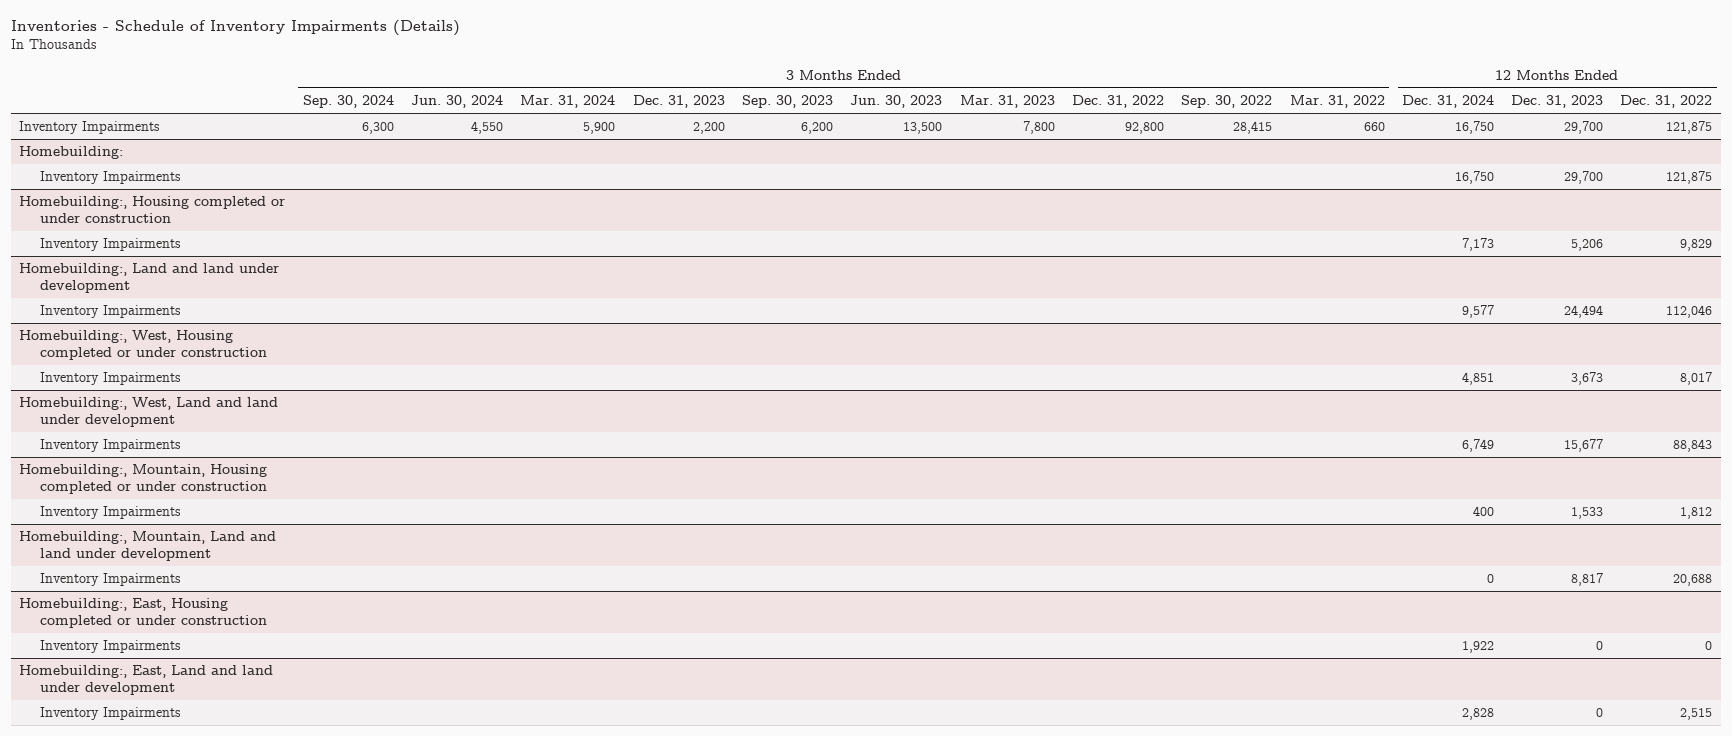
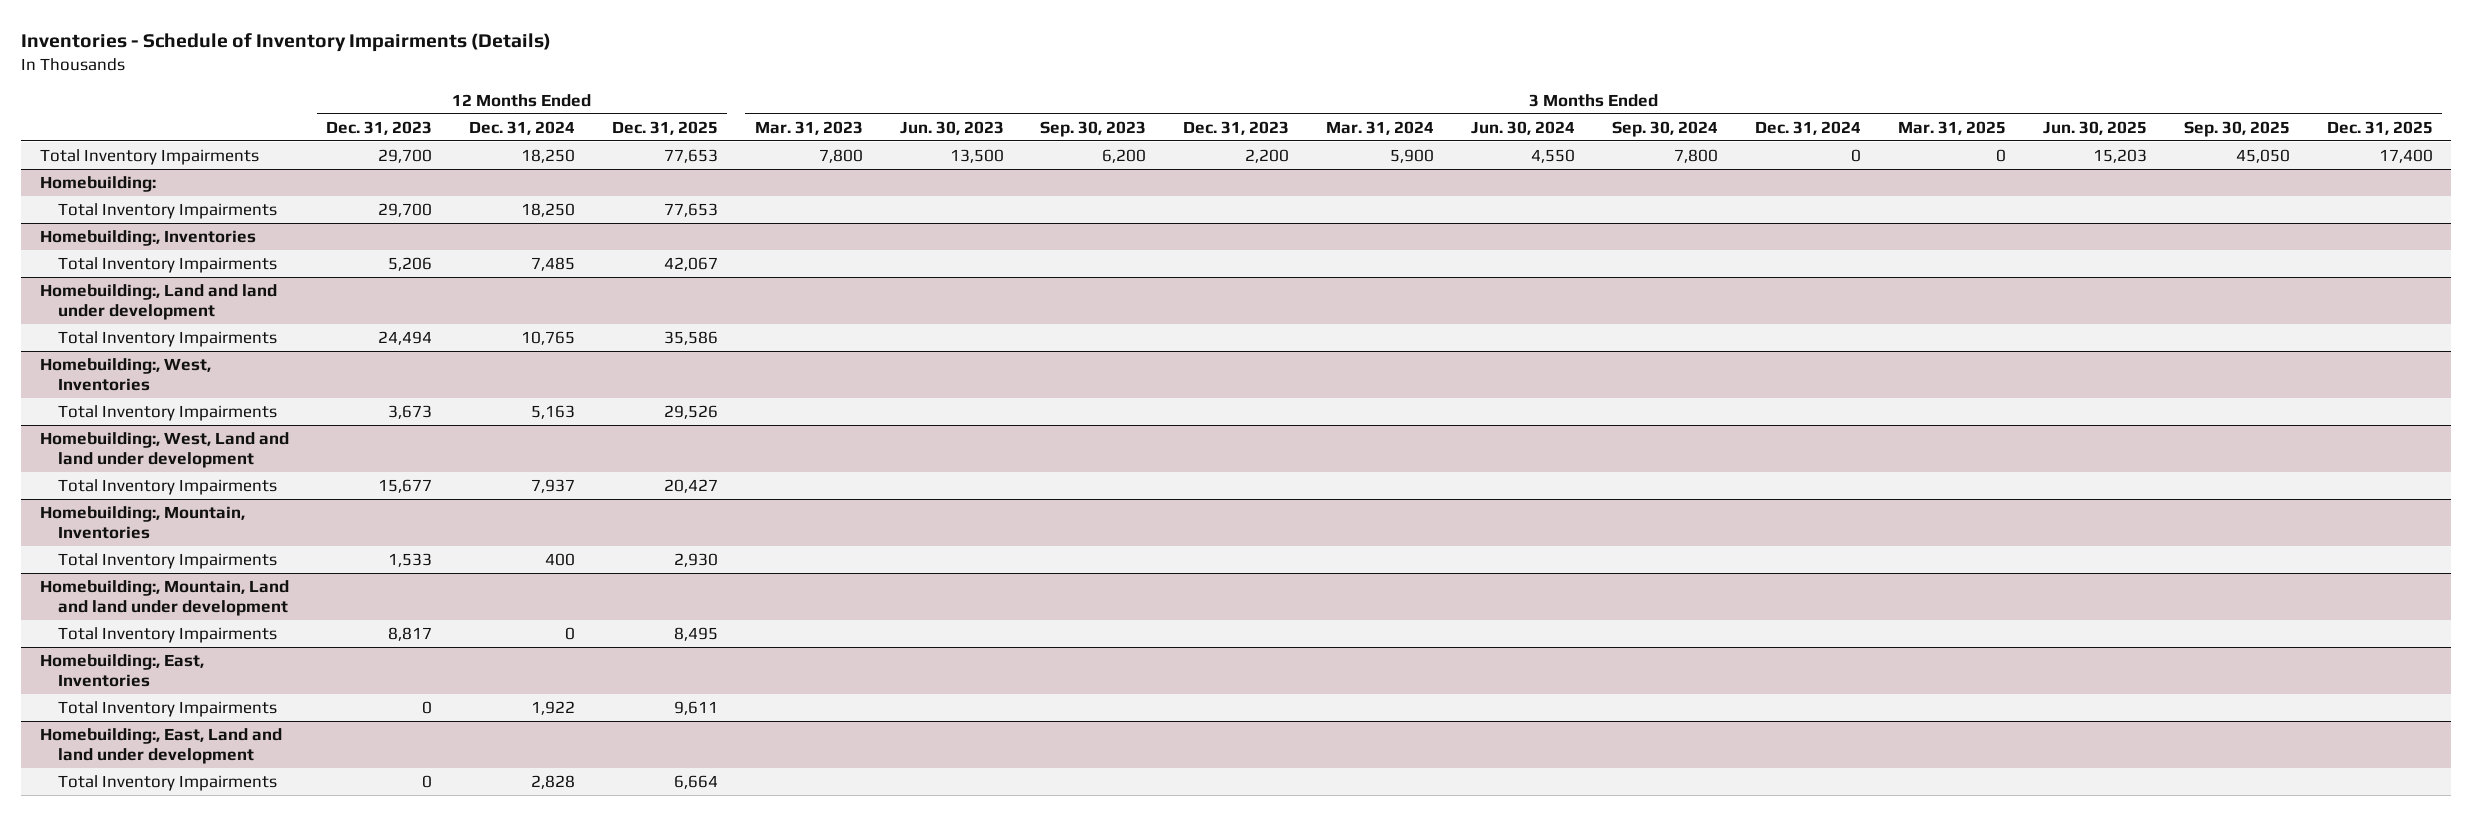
[1071,95,1164,109] Dec. 31, 2022 -> none
[1181,95,1273,109] Sep. 30, 2022 -> none
[1289,95,1385,109] Mar. 31, 2022 -> none
[1620,95,1713,109] Dec. 31, 2022 -> none
none -> [611,120,718,135] Dec. 31, 2025
none -> [1755,120,1862,135] Dec. 31, 2024
none -> [1898,120,2007,135] Mar. 31, 2025
none -> [2043,120,2148,135] Jun. 30, 2025
none -> [2183,120,2290,137] Sep. 30, 2025
none -> [2326,120,2433,135] Dec. 31, 2025
[19,121,161,135] Inventory Impairments -> [39,148,259,165] Total Inventory Impairments
[361,122,394,135] 6,300 -> [1674,148,1719,163] 7,800
[1454,121,1494,135] 16,750 -> [520,148,575,163] 18,250
[19,196,286,223] Homebuilding:, Housing completed or under construction -> none
[39,171,181,185] Inventory Impairments -> [58,202,278,219] Total Inventory Impairments
[1454,171,1494,185] 16,750 -> [520,202,575,217] 18,250
none -> [39,229,256,246] Homebuilding:, Inventories
[39,238,181,252] Inventory Impairments -> [58,256,278,273] Total Inventory Impairments
[1461,238,1494,252] 7,173 -> [530,256,575,271] 7,485
[19,330,267,360] Homebuilding:, West, Housing completed or under construction -> none
[39,305,181,319] Inventory Impairments -> [58,330,278,347] Total Inventory Impairments
[1461,305,1494,319] 9,577 -> [520,330,575,345] 10,765
none -> [39,357,211,392] Homebuilding:, West, Inventories
[39,372,181,386] Inventory Impairments -> [58,404,278,421] Total Inventory Impairments
[1461,372,1494,386] 4,851 -> [530,404,575,419] 5,163
[19,464,268,494] Homebuilding:, Mountain, Housing completed or under construction -> none
[39,439,181,453] Inventory Impairments -> [58,478,278,495] Total Inventory Impairments
[1461,439,1494,453] 6,749 -> [530,478,575,493] 7,937
none -> [39,505,245,540] Homebuilding:, Mountain, Inventories
[39,506,181,520] Inventory Impairments -> [58,552,278,569] Total Inventory Impairments
[19,598,267,628] Homebuilding:, East, Housing completed or under construction -> none
[39,573,181,587] Inventory Impairments -> [58,626,278,643] Total Inventory Impairments
none -> [39,653,204,688] Homebuilding:, East, Inventories
[39,640,181,654] Inventory Impairments -> [58,700,278,717] Total Inventory Impairments
[39,707,181,721] Inventory Impairments -> [58,774,278,791] Total Inventory Impairments

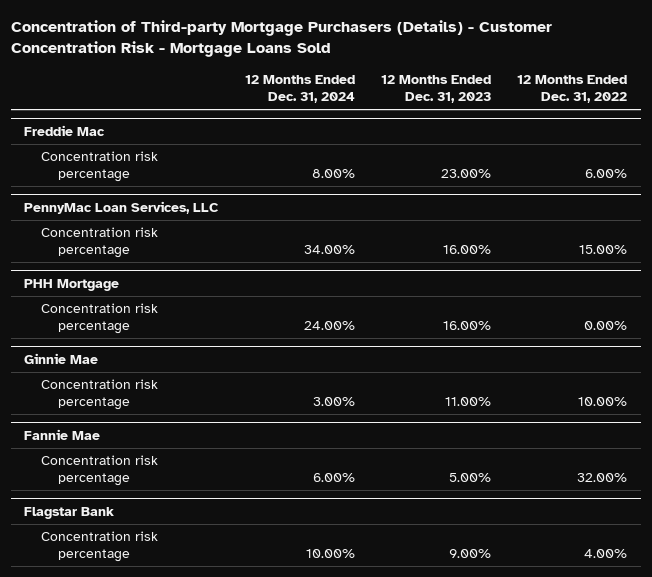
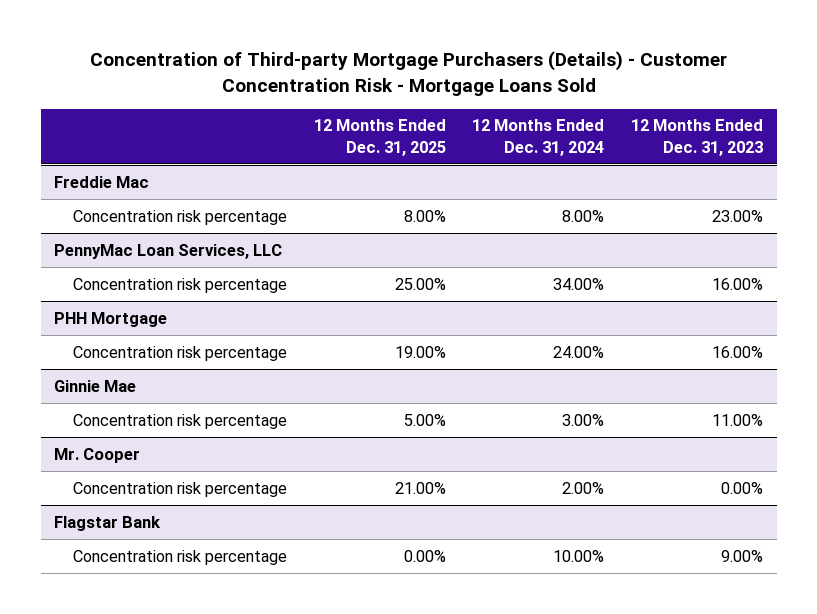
[517,75,628,104] 12 Months Ended Dec. 31, 2022 -> none
none -> [313,119,446,156] 12 Months Ended Dec. 31, 2025
[24,428,101,440] Fannie Mae -> none
none -> [53,447,140,463] Mr. Cooper
[312,473,355,483] 6.00% -> [562,481,605,494] 2.00%
[448,473,491,483] 5.00% -> [721,481,764,494] 0.00%

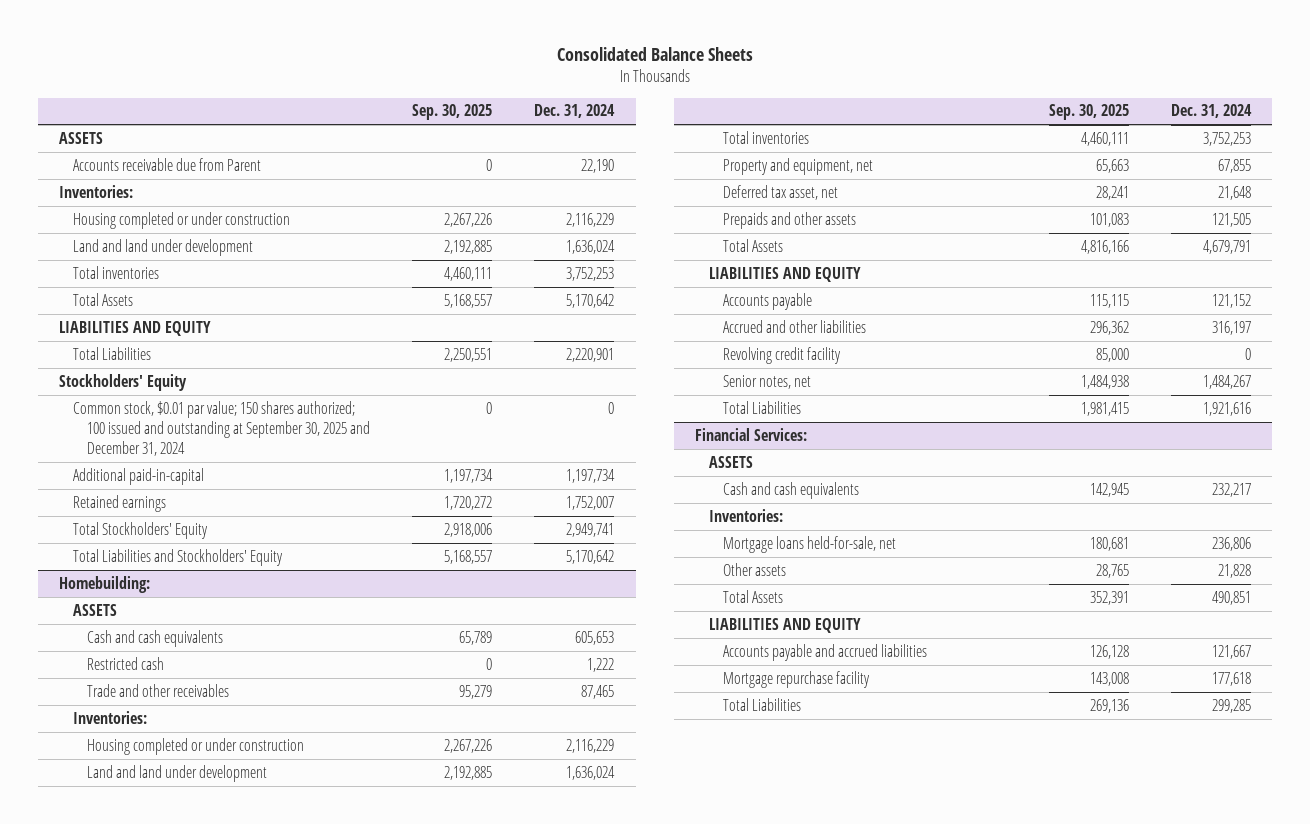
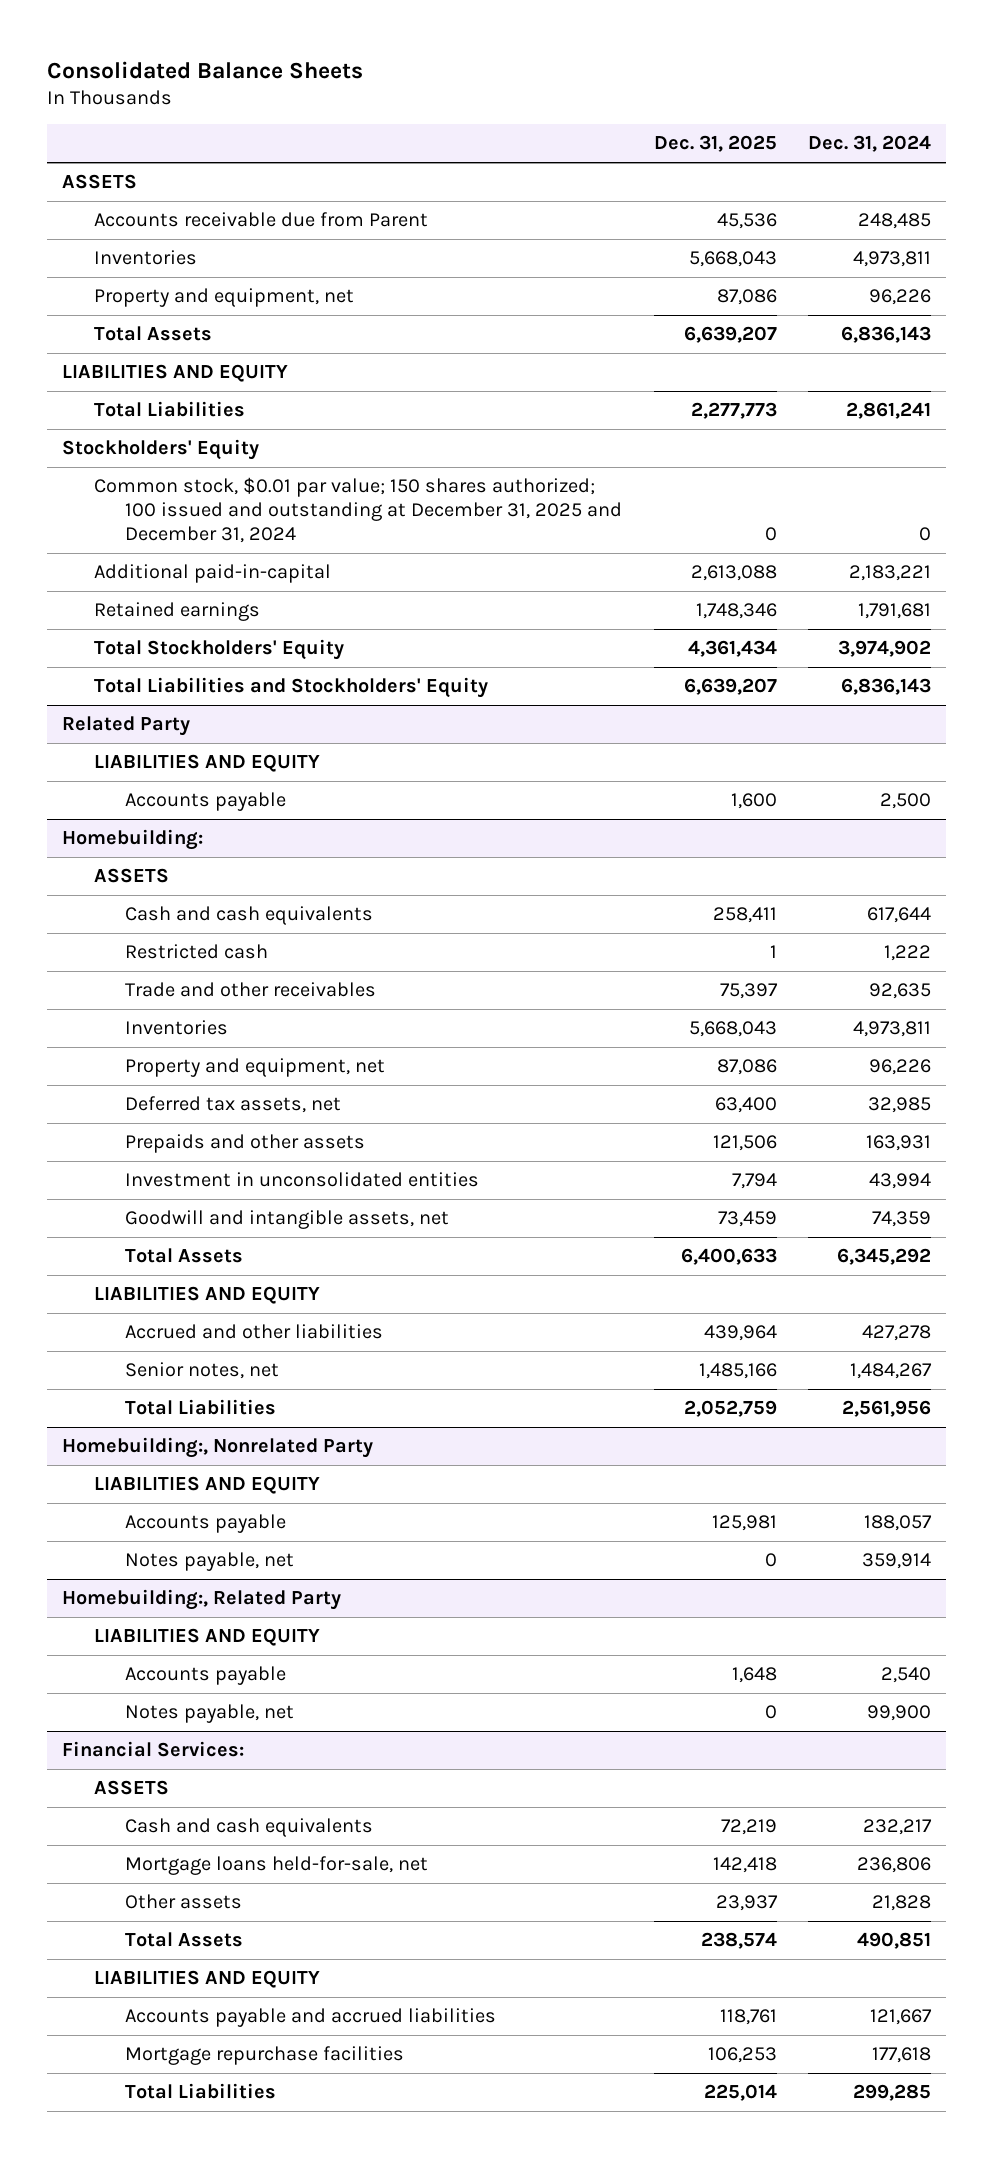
[412,104,493,121] Sep. 30, 2025 -> none
none -> [653,135,777,153] Dec. 31, 2025
[58,184,133,198] Inventories: -> none
[72,211,290,229] Housing completed or under construction -> none
[72,238,253,256] Land and land under development -> none
[581,158,615,173] 22,190 -> [857,213,931,230] 248,485
[72,265,159,279] Total inventories -> [93,250,197,266] Inventories
[566,266,615,281] 3,752,253 -> [852,251,931,268] 4,973,811
none -> [93,288,354,308] Property and equipment, net
[566,293,615,308] 5,170,642 -> [840,326,931,344] 6,836,143
[566,347,615,362] 2,220,901 -> [845,402,931,420] 2,861,241
[72,400,370,456] Common stock, $0.01 par value; 150 shares authorized; 100 issued and outstanding at September 30, 2025 and December 31, 2024 -> [93,477,623,544] Common stock, $0.01 par value; 150 shares authorized; 100 issued and outstanding at December 31, 2025 and December 31, 2024
[566,468,616,483] 1,197,734 -> [848,565,931,582] 2,183,221
[566,495,615,510] 1,752,007 -> [857,603,931,620] 1,791,681
[566,522,615,537] 2,949,741 -> [837,640,931,658] 3,974,902
[566,549,615,564] 5,170,642 -> [840,678,931,696] 6,836,143
none -> [62,716,191,737] Related Party
none -> [93,754,320,773] LIABILITIES AND EQUITY
none -> [125,792,287,812] Accounts payable
[575,630,615,645] 605,653 -> [866,907,931,924] 617,644
[72,710,147,724] Inventories: -> none
[86,737,304,755] Housing completed or under construction -> none
[86,764,267,782] Land and land under development -> none
[581,684,615,699] 87,465 -> [868,983,931,1000] 92,635
[723,130,810,144] Total inventories -> [125,1020,229,1036] Inventories
[1202,131,1251,146] 3,752,253 -> [852,1021,931,1038] 4,973,811
[1217,158,1251,173] 67,855 -> [868,1059,931,1076] 96,226
[723,184,839,200] Deferred tax asset, net -> [125,1096,342,1114] Deferred tax assets, net
[1217,185,1251,200] 21,648 -> [867,1097,931,1114] 32,985
[1211,212,1251,227] 121,505 -> [865,1135,931,1152] 163,931
none -> [125,1172,480,1188] Investment in unconsolidated entities
none -> [125,1210,450,1230] Goodwill and intangible assets, net
[1202,239,1251,254] 4,679,791 -> [836,1248,931,1266] 6,345,292
[723,292,813,310] Accounts payable -> none
[723,346,842,364] Revolving credit facility -> none
[1211,320,1251,335] 316,197 -> [861,1325,931,1342] 427,278
[1202,401,1251,416] 1,921,616 -> [841,1400,931,1418] 2,561,956
none -> [62,1437,374,1459] Homebuilding:, Nonrelated Party
none -> [93,1476,320,1495] LIABILITIES AND EQUITY
none -> [125,1514,287,1534] Accounts payable
none -> [125,1552,295,1572] Notes payable, net
none -> [62,1589,342,1611] Homebuilding:, Related Party
none -> [93,1628,320,1647] LIABILITIES AND EQUITY
none -> [125,1666,287,1686] Accounts payable
none -> [125,1704,295,1724] Notes payable, net
[709,508,784,522] Inventories: -> none
[723,670,871,688] Mortgage repurchase facility -> [125,2046,405,2066] Mortgage repurchase facilities

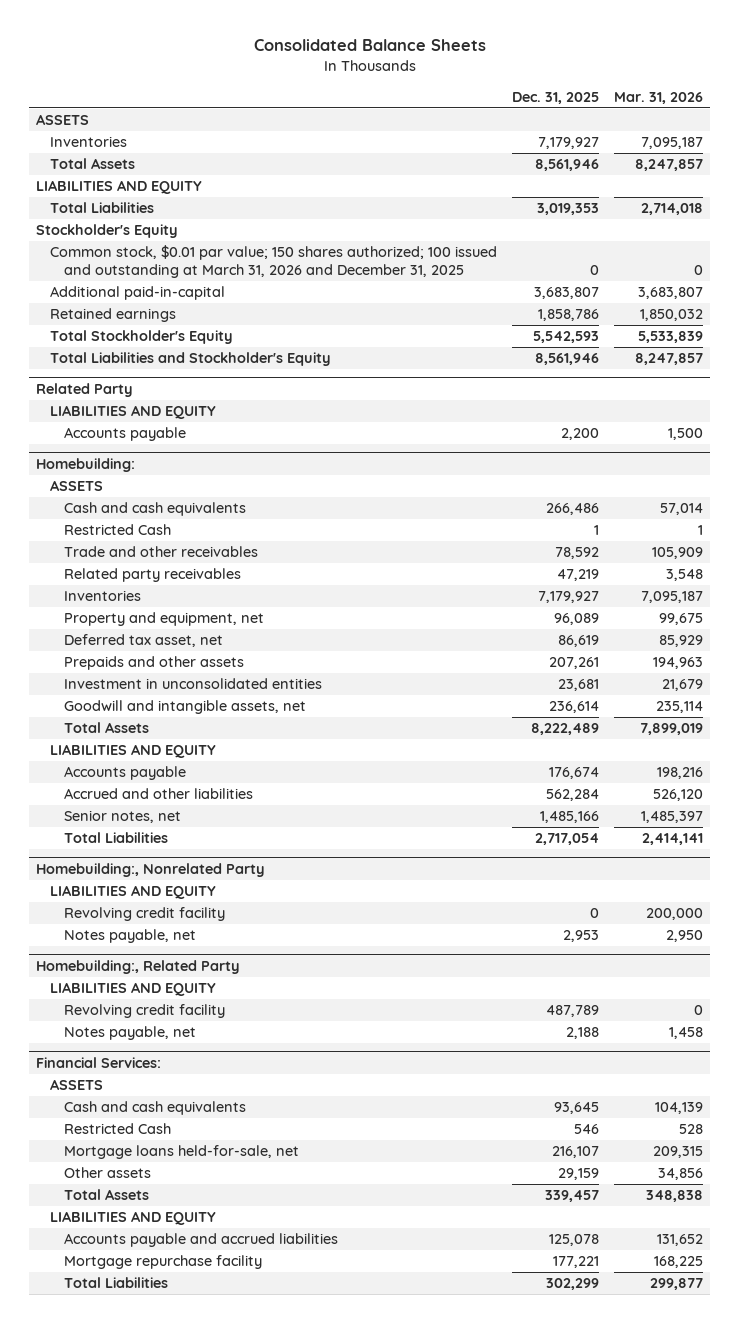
[807,135,931,153] Dec. 31, 2024 -> none
none -> [613,91,703,104] Mar. 31, 2026
[93,212,428,228] Accounts receivable due from Parent -> none
[93,288,354,308] Property and equipment, net -> none
[688,251,777,268] 5,668,043 -> [538,137,600,150] 7,179,927
[683,326,777,344] 6,639,207 -> [535,159,600,172] 8,561,946
[690,402,777,420] 2,277,773 -> [537,203,600,216] 3,019,353
[62,439,260,461] Stockholders' Equity -> [36,224,179,239] Stockholder's Equity
[93,477,623,544] Common stock, $0.01 par value; 150 shares authorized; 100 issued and outstanding at December 31, 2025 and December 31, 2024 -> [50,245,498,279] Common stock, $0.01 par value; 150 shares authorized; 100 issued and outstanding at March 31, 2026 and December 31, 2025
[690,565,777,582] 2,613,088 -> [534,287,600,300] 3,683,807
[695,603,777,620] 1,748,346 -> [538,309,600,322] 1,858,786
[93,639,344,661] Total Stockholders' Equity -> [50,330,234,345] Total Stockholder's Equity
[687,640,777,658] 4,361,434 -> [533,331,600,344] 5,542,593
[93,677,488,699] Total Liabilities and Stockholders' Equity -> [50,352,332,367] Total Liabilities and Stockholder's Equity
[683,678,777,696] 6,639,207 -> [535,353,600,366] 8,561,946
[730,793,777,810] 1,600 -> [561,428,600,441] 2,200
[712,907,777,924] 258,411 -> [546,503,600,516] 266,486
[125,944,269,960] Restricted cash -> [64,524,172,536] Restricted Cash
[719,983,778,1000] 75,397 -> [555,547,600,560] 78,592
none -> [64,568,242,583] Related party receivables
[688,1021,777,1038] 5,668,043 -> [538,591,600,604] 7,179,927
[716,1059,777,1076] 87,086 -> [554,613,600,626] 96,089
[125,1096,342,1114] Deferred tax assets, net -> [64,634,224,648] Deferred tax asset, net
[714,1097,777,1114] 63,400 -> [558,635,600,648] 86,619
[712,1135,777,1152] 121,506 -> [549,657,600,670] 207,261
[731,1173,777,1190] 7,794 -> [558,679,600,692] 23,681
[717,1211,777,1228] 73,459 -> [549,701,600,714] 236,614
[680,1248,777,1266] 6,400,633 -> [531,723,600,736] 8,222,489
none -> [64,766,187,781] Accounts payable
[703,1325,777,1342] 439,964 -> [546,789,600,802] 562,284
[683,1400,777,1418] 2,052,759 -> [535,833,600,846] 2,717,054
[125,1514,287,1534] Accounts payable -> none
none -> [64,907,226,922] Revolving credit facility
[764,1553,777,1568] 0 -> [563,930,600,943] 2,953
[125,1666,287,1686] Accounts payable -> none
none -> [64,1004,226,1019] Revolving credit facility
[764,1705,777,1720] 0 -> [566,1027,600,1040] 2,188
[720,1819,777,1836] 72,219 -> [554,1102,600,1115] 93,645
none -> [64,1123,172,1135] Restricted Cash
[712,1857,777,1874] 142,418 -> [552,1146,600,1159] 216,107
[715,1895,778,1912] 23,937 -> [558,1168,600,1181] 29,159
[700,1932,777,1950] 238,574 -> [545,1190,600,1203] 339,457
[719,2009,777,2026] 118,761 -> [549,1234,600,1247] 125,078
[125,2046,405,2066] Mortgage repurchase facilities -> [64,1255,263,1270] Mortgage repurchase facility
[707,2047,777,2064] 106,253 -> [553,1256,600,1269] 177,221
[703,2084,777,2102] 225,014 -> [546,1278,600,1291] 302,299

